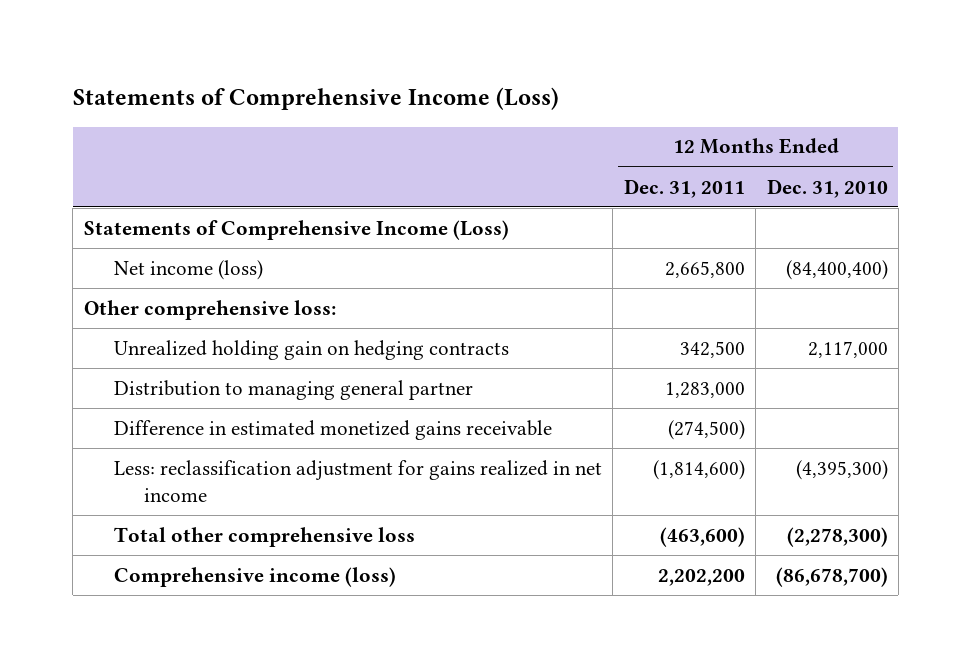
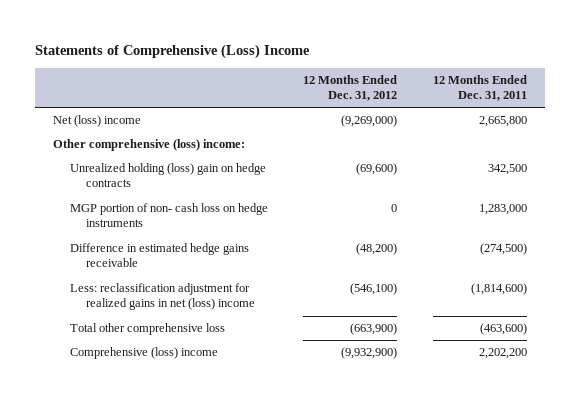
[72,87,559,111] Statements of Comprehensive Income (Loss) -> [35,44,311,60] Statements of Comprehensive (Loss) Income
[766,178,888,198] Dec. 31, 2010 -> none
none -> [303,74,398,102] 12 Months Ended Dec. 31, 2012
[83,219,509,240] Statements of Comprehensive Income (Loss) -> none
[113,259,263,280] Net income (loss) -> [53,115,142,128] Net (loss) income
[83,299,336,320] Other comprehensive loss: -> [53,139,246,152] Other comprehensive (loss) income:
[113,339,509,360] Unrealized holding gain on hedging contracts -> [69,163,266,188] Unrealized holding (loss) gain on hedge contracts
[113,379,473,400] Distribution to managing general partner -> [69,203,268,228] MGP portion of non- cash loss on hedge instruments
[113,419,552,440] Difference in estimated monetized gains receivable -> [69,243,249,268] Difference in estimated hedge gains receivable
[113,459,602,502] Less: reclassification adjustment for gains realized in net income -> [69,283,256,311] Less: reclassification adjustment for realized gains in net (loss) income
[113,566,396,587] Comprehensive income (loss) -> [69,347,218,360] Comprehensive (loss) income

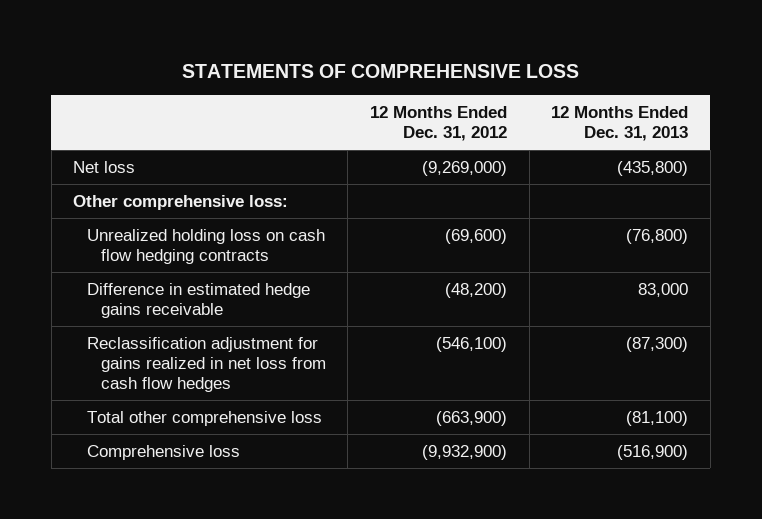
[35,44,311,60] Statements of Comprehensive (Loss) Income -> [181,63,579,78] STATEMENTS OF COMPREHENSIVE LOSS
[433,74,528,102] 12 Months Ended Dec. 31, 2011 -> none
none -> [551,105,689,142] 12 Months Ended Dec. 31, 2013
[69,203,268,228] MGP portion of non- cash loss on hedge instruments -> none
[53,115,142,128] Net (loss) income -> [73,160,136,173] Net loss
[53,139,246,152] Other comprehensive (loss) income: -> [73,194,289,210] Other comprehensive loss:
[69,163,266,188] Unrealized holding (loss) gain on hedge contracts -> [87,228,326,265] Unrealized holding loss on cash flow hedging contracts
[69,283,256,311] Less: reclassification adjustment for realized gains in net (loss) income -> [87,336,326,393] Reclassification adjustment for gains realized in net loss from cash flow hedges
[69,347,218,360] Comprehensive (loss) income -> [87,444,241,460] Comprehensive loss

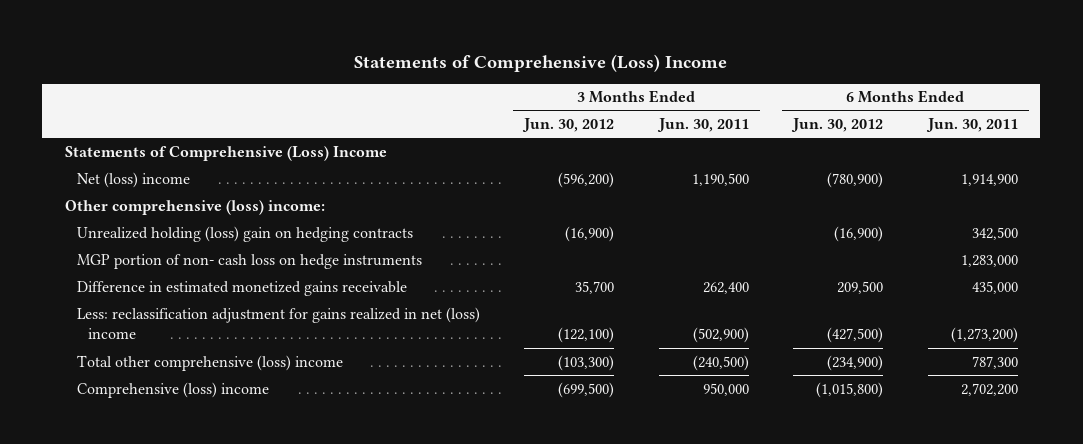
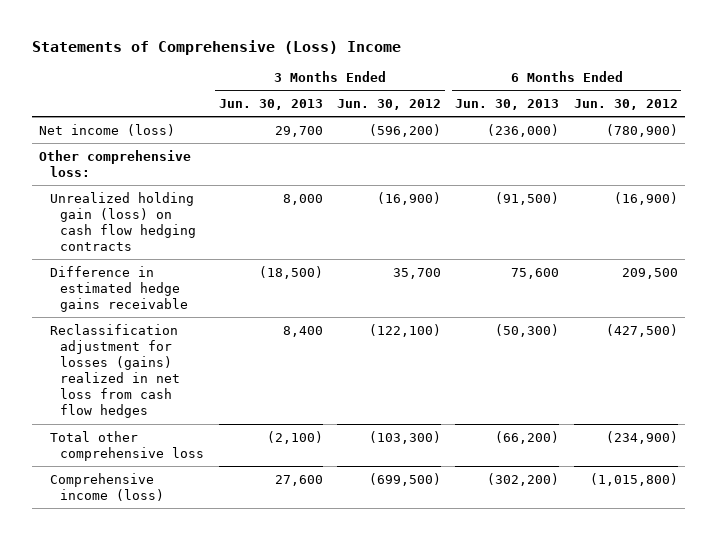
[656,118,749,133] Jun. 30, 2011 -> none
[925,118,1018,133] Jun. 30, 2011 -> none
none -> [218,98,323,110] Jun. 30, 2013
none -> [455,98,560,110] Jun. 30, 2013
[64,145,387,161] Statements of Comprehensive (Loss) Income -> none
[76,253,422,269] MGP portion of non- cash loss on hedge instruments -> none
[76,171,190,188] Net (loss) income -> [39,123,176,136] Net income (loss)
[64,199,325,215] Other comprehensive (loss) income: -> [39,149,192,177] Other comprehensive loss:
[76,225,413,242] Unrealized holding (loss) gain on hedging contracts -> [49,191,197,252] Unrealized holding gain (loss) on cash flow hedging contracts
[76,280,407,296] Difference in estimated monetized gains receivable -> [49,265,189,312] Difference in estimated hedge gains receivable
[76,306,480,340] Less: reclassification adjustment for gains realized in net (loss) income -> [49,323,181,419] Reclassification adjustment for losses (gains) realized in net loss from cash flow hedges
[76,354,343,371] Total other comprehensive (loss) income -> [49,430,205,461] Total other comprehensive loss
[76,381,269,398] Comprehensive (loss) income -> [49,472,165,501] Comprehensive income (loss)

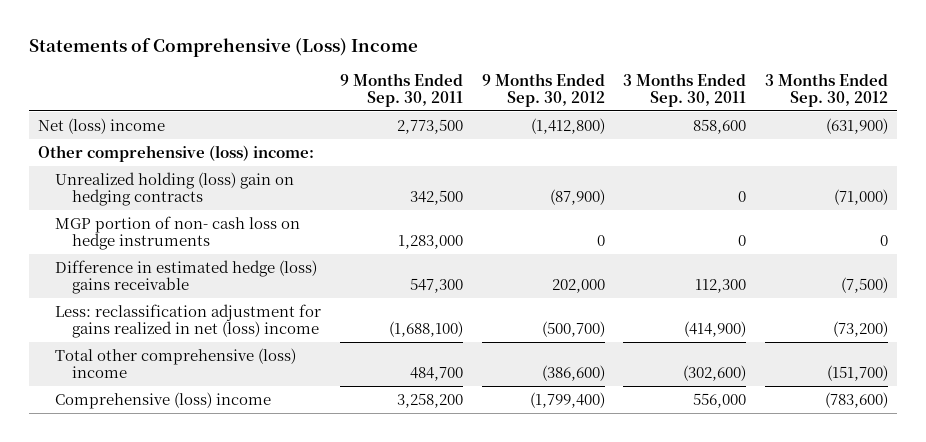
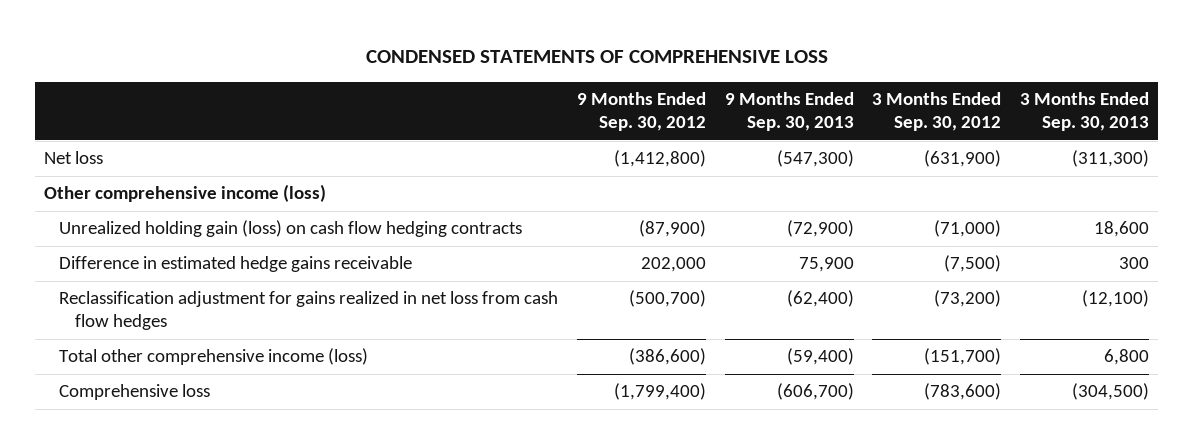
[29,38,419,58] Statements of Comprehensive (Loss) Income -> [365,50,828,64] CONDENSED STATEMENTS OF COMPREHENSIVE LOSS
[339,72,463,108] 9 Months Ended Sep. 30, 2011 -> none
[623,72,747,108] 3 Months Ended Sep. 30, 2011 -> none
none -> [724,91,854,132] 9 Months Ended Sep. 30, 2013
none -> [1020,91,1150,132] 3 Months Ended Sep. 30, 2013
[55,215,301,251] MGP portion of non- cash loss on hedge instruments -> none
[38,117,166,134] Net (loss) income -> [44,151,104,165] Net loss
[38,144,315,162] Other comprehensive (loss) income: -> [44,184,327,203] Other comprehensive income (loss)
[55,171,295,207] Unrealized holding (loss) gain on hedging contracts -> [59,220,523,238] Unrealized holding gain (loss) on cash flow hedging contracts
[55,259,318,295] Difference in estimated hedge (loss) gains receivable -> [59,256,413,273] Difference in estimated hedge gains receivable
[55,303,322,339] Less: reclassification adjustment for gains realized in net (loss) income -> [59,291,559,331] Reclassification adjustment for gains realized in net loss from cash flow hedges
[55,347,297,379] Total other comprehensive (loss) income -> [59,348,369,366] Total other comprehensive income (loss)
[55,391,272,409] Comprehensive (loss) income -> [59,384,211,401] Comprehensive loss

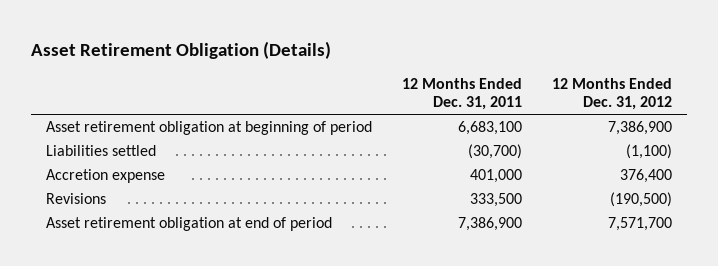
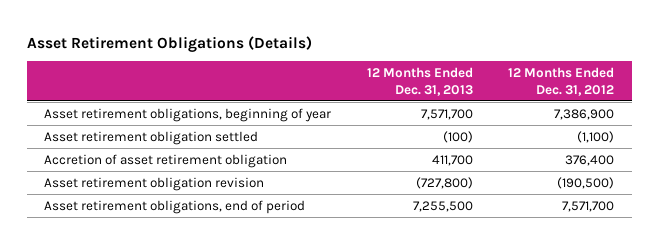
[30,40,331,59] Asset Retirement Obligation (Details) -> [26,35,312,52] Asset Retirement Obligations (Details)
[401,77,522,111] 12 Months Ended Dec. 31, 2011 -> none
none -> [366,67,473,96] 12 Months Ended Dec. 31, 2013
[45,121,372,136] Asset retirement obligation at beginning of period -> [44,107,332,122] Asset retirement obligations, beginning of year
[45,145,156,157] Liabilities settled -> [44,130,259,145] Asset retirement obligation settled
[45,169,165,184] Accretion expense -> [44,153,288,168] Accretion of asset retirement obligation
[45,193,106,205] Revisions -> [44,176,265,191] Asset retirement obligation revision
[45,217,332,232] Asset retirement obligation at end of period -> [44,199,306,214] Asset retirement obligations, end of period

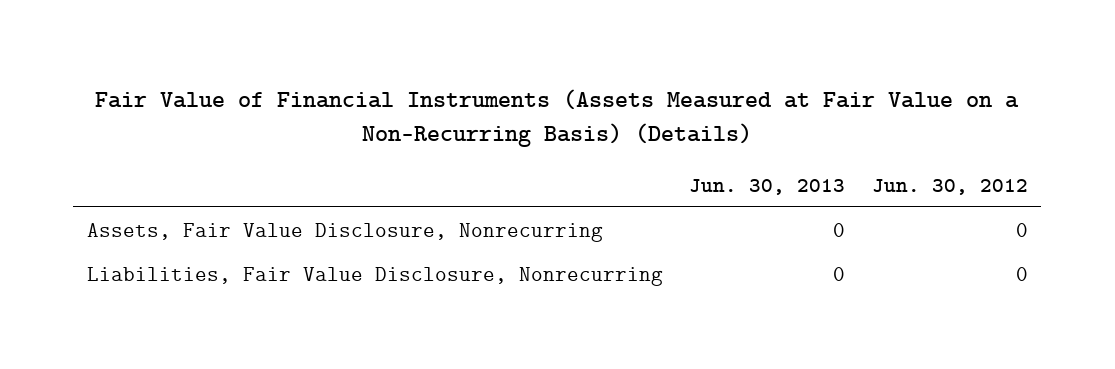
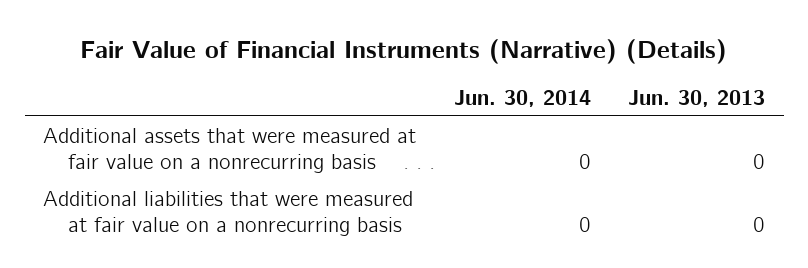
[95,89,1020,148] Fair Value of Financial Instruments (Assets Measured at Fair Value on a Non-Recurring Basis) (Details) -> [80,38,728,64] Fair Value of Financial Instruments (Narrative) (Details)
[872,178,1029,195] Jun. 30, 2012 -> none
none -> [453,89,591,107] Jun. 30, 2014
[86,222,603,242] Assets, Fair Value Disclosure, Nonrecurring -> [43,127,417,173] Additional assets that were measured at fair value on a nonrecurring basis
[86,266,663,286] Liabilities, Fair Value Disclosure, Nonrecurring -> [43,190,414,236] Additional liabilities that were measured at fair value on a nonrecurring basis

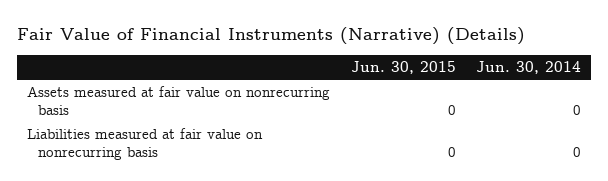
[627,89,765,107] Jun. 30, 2013 -> none
none -> [350,61,456,75] Jun. 30, 2015
[43,127,417,173] Additional assets that were measured at fair value on a nonrecurring basis -> [27,86,331,115] Assets measured at fair value on nonrecurring basis
[43,190,414,236] Additional liabilities that were measured at fair value on a nonrecurring basis -> [27,128,264,160] Liabilities measured at fair value on nonrecurring basis

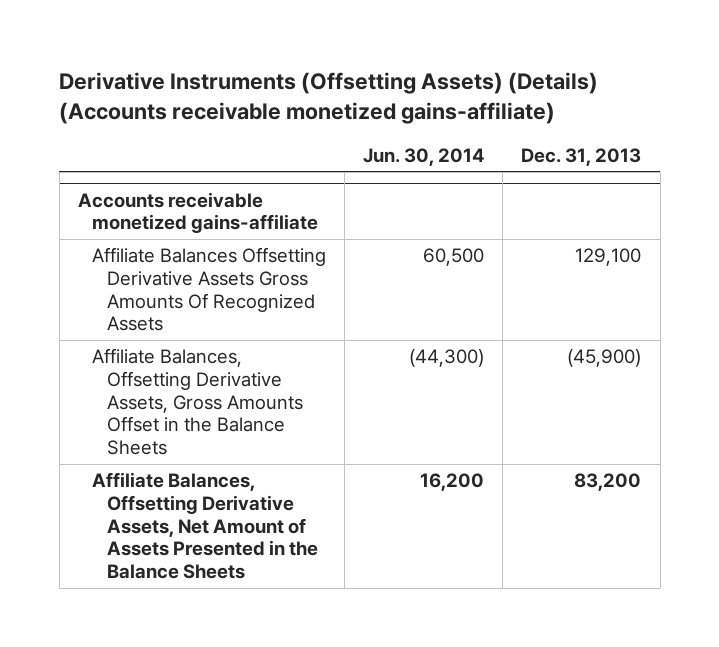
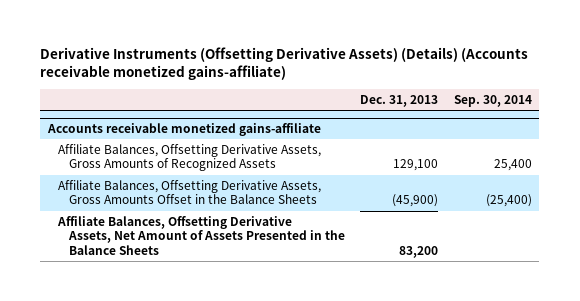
[59,71,599,124] Derivative Instruments (Offsetting Assets) (Details) (Accounts receivable monetized gains-affiliate) -> [40,46,529,81] Derivative Instruments (Offsetting Derivative Assets) (Details) (Accounts receivable monetized gains-affiliate)
[363,147,485,166] Jun. 30, 2014 -> none
none -> [453,95,532,108] Sep. 30, 2014
[92,247,327,332] Affiliate Balances Offsetting Derivative Assets Gross Amounts Of Recognized Assets -> [58,143,322,172] Affiliate Balances, Offsetting Derivative Assets, Gross Amounts of Recognized Assets

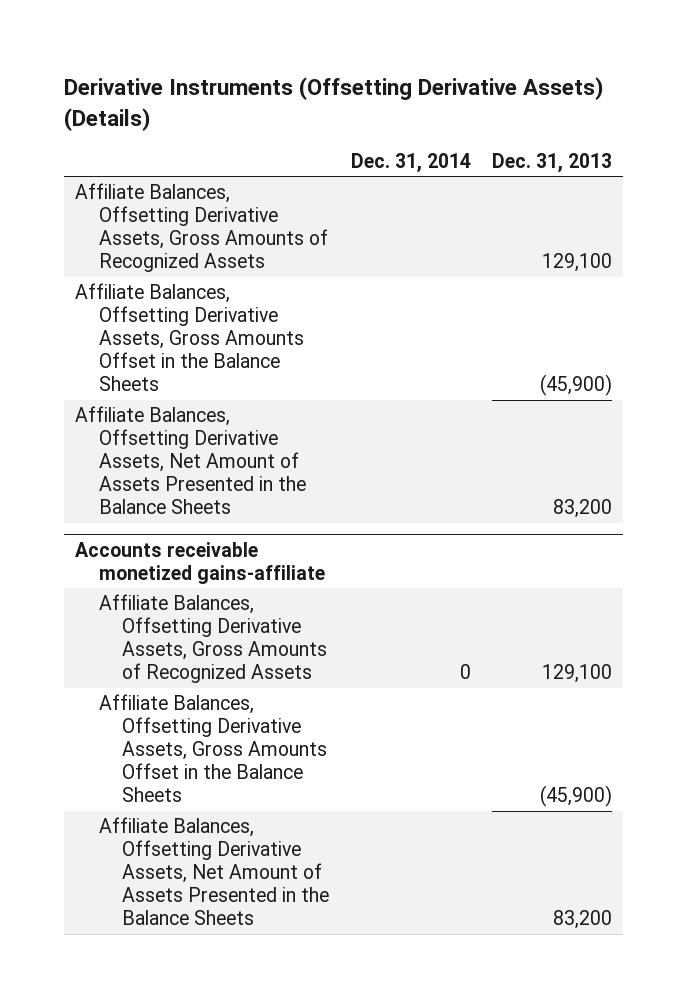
[40,46,529,81] Derivative Instruments (Offsetting Derivative Assets) (Details) (Accounts receivable monetized gains-affiliate) -> [64,76,604,131] Derivative Instruments (Offsetting Derivative Assets) (Details)
[453,95,532,108] Sep. 30, 2014 -> none
none -> [350,152,471,173] Dec. 31, 2014
none -> [75,183,328,273] Affiliate Balances, Offsetting Derivative Assets, Gross Amounts of Recognized Assets
none -> [75,283,304,392] Affiliate Balances, Offsetting Derivative Assets, Gross Amounts Offset in the Balance Sheets
none -> [75,406,306,515] Affiliate Balances, Offsetting Derivative Assets, Net Amount of Assets Presented in the Balance Sheets

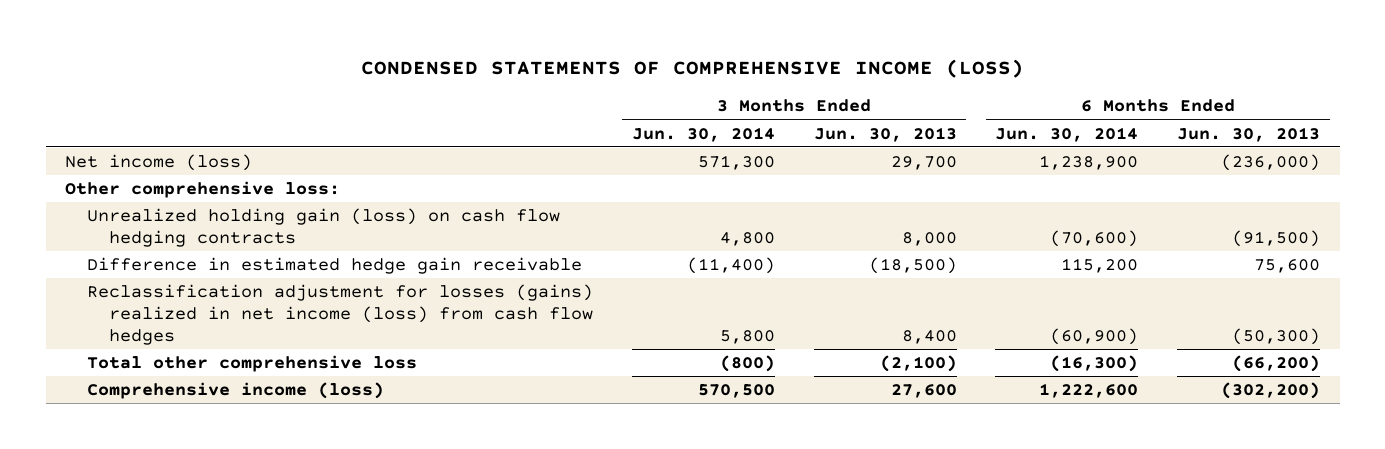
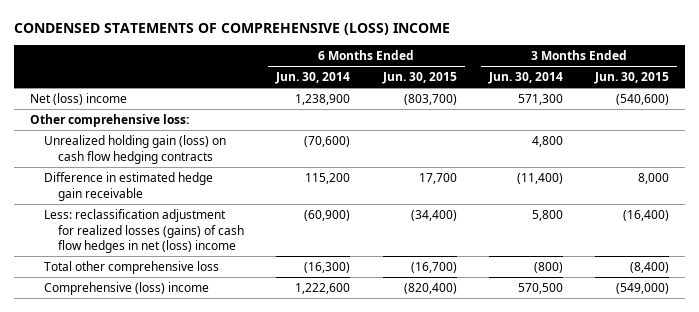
[360,59,1024,79] CONDENSED STATEMENTS OF COMPREHENSIVE INCOME (LOSS) -> [13,22,450,35] CONDENSED STATEMENTS OF COMPREHENSIVE (LOSS) INCOME
[813,126,957,142] Jun. 30, 2013 -> none
[1177,126,1321,142] Jun. 30, 2013 -> none
none -> [381,72,457,85] Jun. 30, 2015
none -> [594,72,670,85] Jun. 30, 2015
[65,153,253,171] Net income (loss) -> [30,93,128,106] Net (loss) income
[87,283,594,346] Reclassification adjustment for losses (gains) realized in net income (loss) from cash flow hedges -> [44,209,245,254] Less: reclassification adjustment for realized losses (gains) of cash flow hedges in net (loss) income
[87,381,385,399] Comprehensive income (loss) -> [44,282,210,296] Comprehensive (loss) income

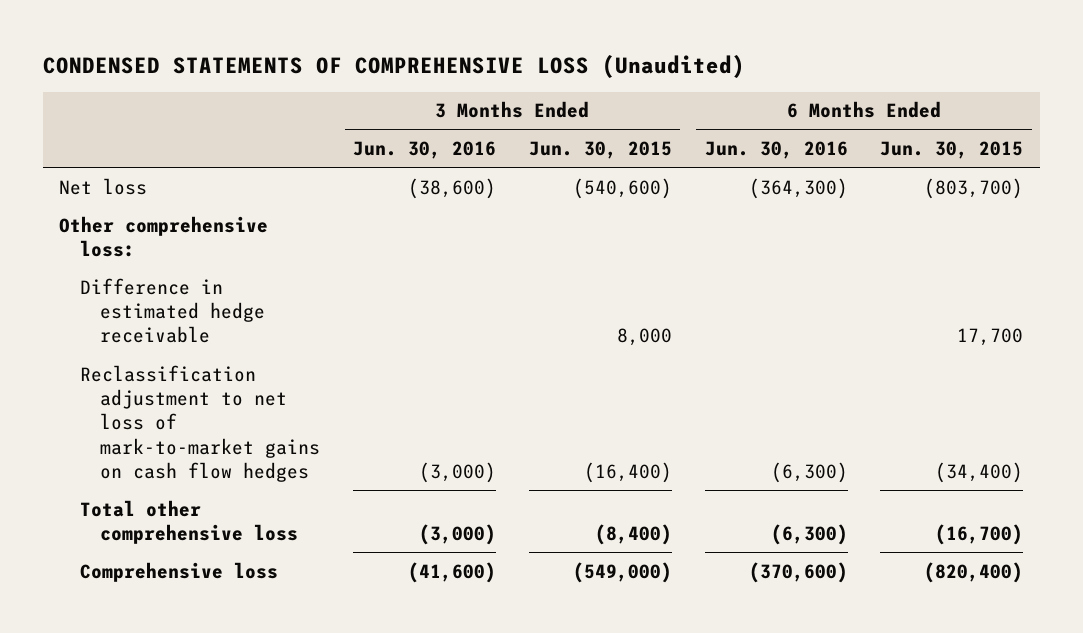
[13,22,450,35] CONDENSED STATEMENTS OF COMPREHENSIVE (LOSS) INCOME -> [42,54,745,78] CONDENSED STATEMENTS OF COMPREHENSIVE LOSS (Unaudited)
[275,72,351,85] Jun. 30, 2014 -> none
[487,72,563,85] Jun. 30, 2014 -> none
none -> [352,140,496,159] Jun. 30, 2016
none -> [704,140,848,159] Jun. 30, 2016
[30,93,128,106] Net (loss) income -> [59,177,148,195] Net loss
[44,135,227,164] Unrealized holding gain (loss) on cash flow hedging contracts -> none
[44,172,214,201] Difference in estimated hedge gain receivable -> [79,277,265,344] Difference in estimated hedge receivable
[44,209,245,254] Less: reclassification adjustment for realized losses (gains) of cash flow hedges in net (loss) income -> [79,364,320,483] Reclassification adjustment to net loss of mark-to-market gains on cash flow hedges
[44,282,210,296] Comprehensive (loss) income -> [79,561,278,582] Comprehensive loss

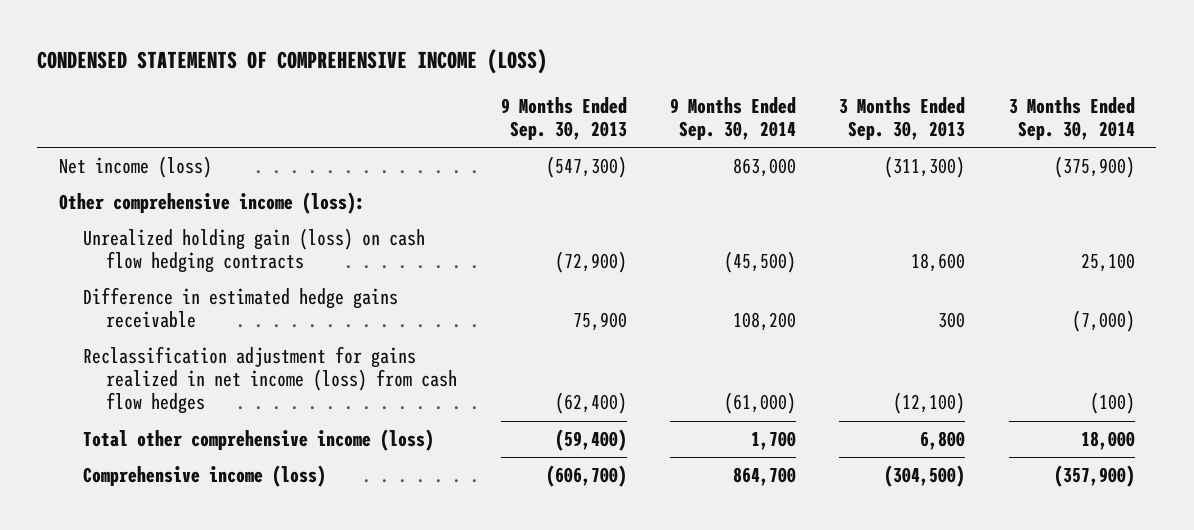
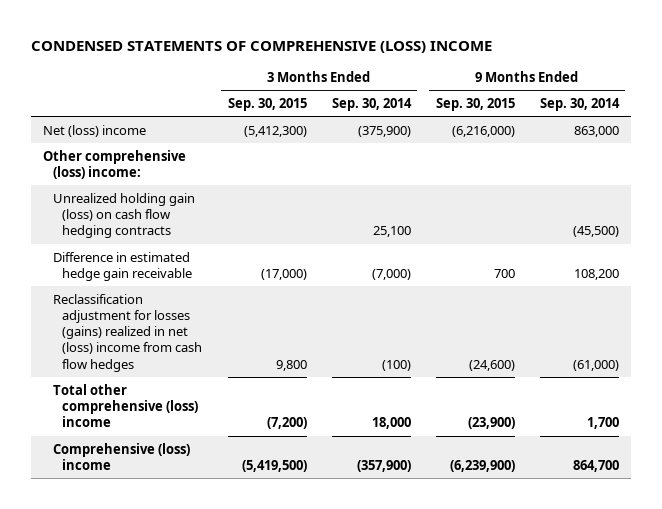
[37,49,548,75] CONDENSED STATEMENTS OF COMPREHENSIVE INCOME (LOSS) -> [30,41,492,54] CONDENSED STATEMENTS OF COMPREHENSIVE (LOSS) INCOME
[500,96,627,141] 9 Months Ended Sep. 30, 2013 -> none
[839,96,966,141] 3 Months Ended Sep. 30, 2013 -> none
none -> [227,98,307,112] Sep. 30, 2015
none -> [435,98,515,112] Sep. 30, 2015
[59,156,213,179] Net income (loss) -> [43,124,147,137] Net (loss) income
[59,192,366,215] Other comprehensive income (loss): -> [43,149,187,179] Other comprehensive (loss) income:
[82,287,398,329] Difference in estimated hedge gains receivable -> [52,251,193,281] Difference in estimated hedge gain receivable
[82,346,458,415] Reclassification adjustment for gains realized in net income (loss) from cash flow hedges -> [52,293,203,372] Reclassification adjustment for losses (gains) realized in net (loss) income from cash flow hedges
[82,429,434,452] Total other comprehensive income (loss) -> [52,383,199,428] Total other comprehensive (loss) income
[82,465,326,488] Comprehensive income (loss) -> [52,442,190,470] Comprehensive (loss) income

